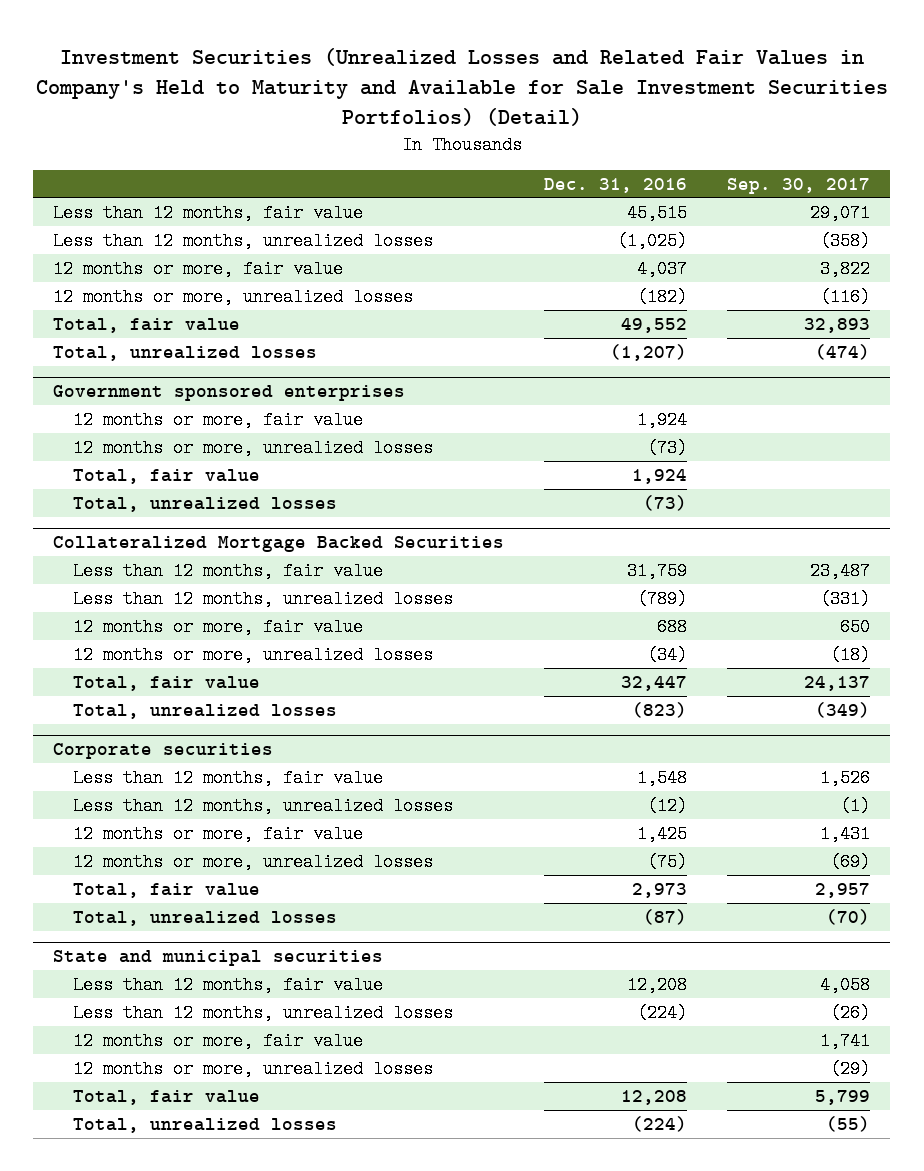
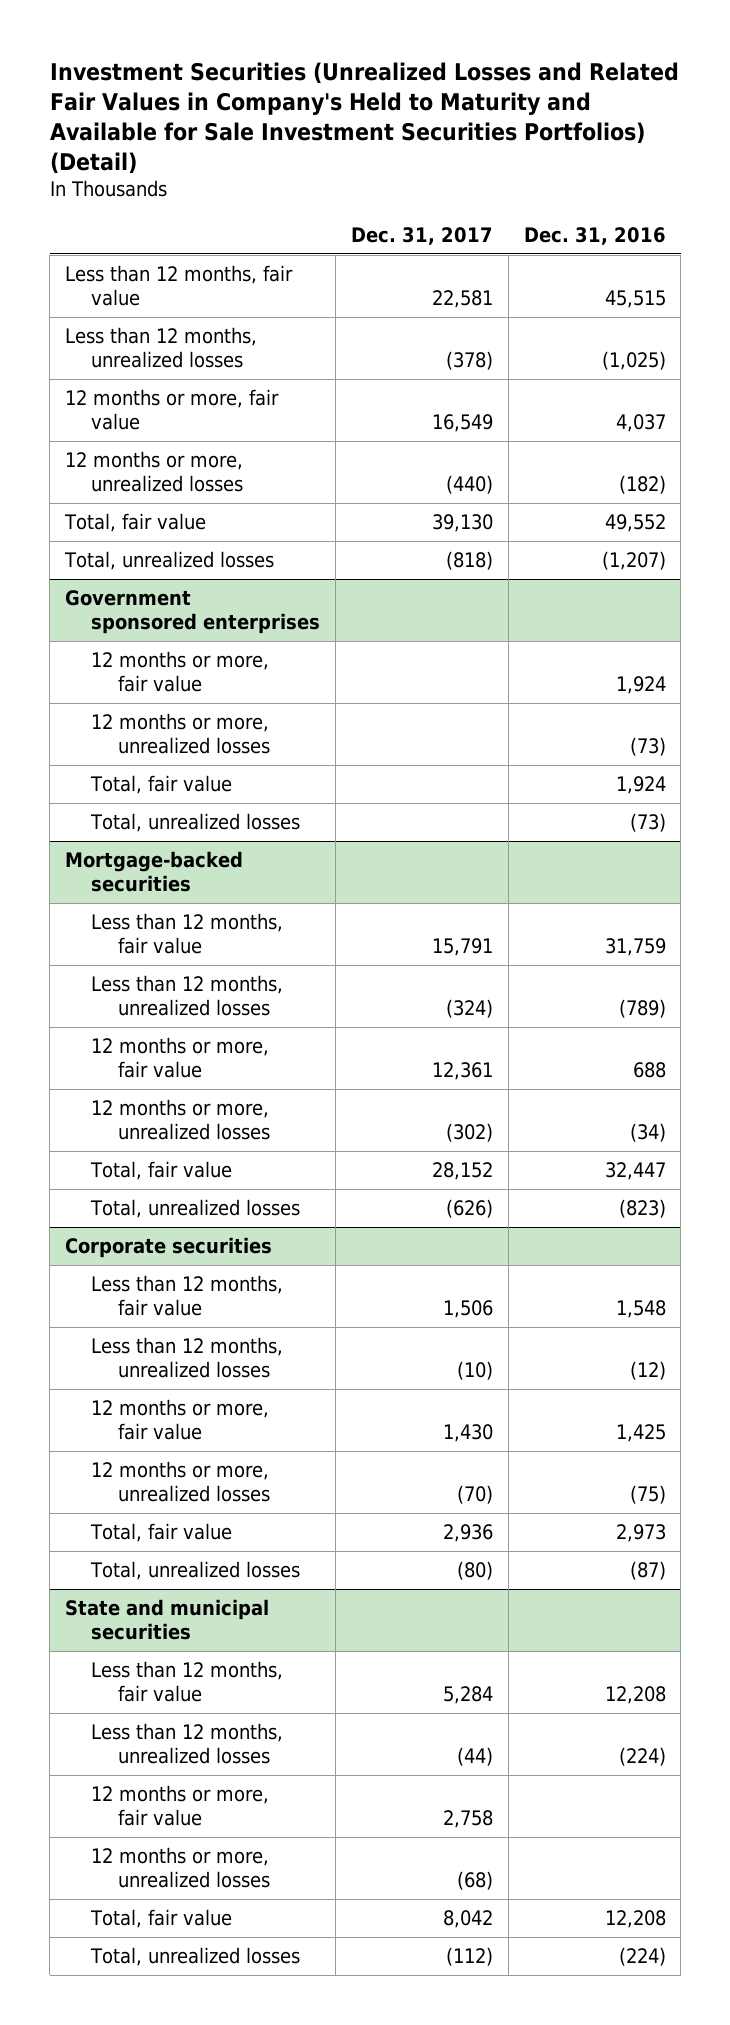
[727,177,871,194] Sep. 30, 2017 -> none
none -> [350,226,493,245] Dec. 31, 2017
[53,536,505,553] Collateralized Mortgage Backed Securities -> [64,851,243,892] Mortgage-backed securities

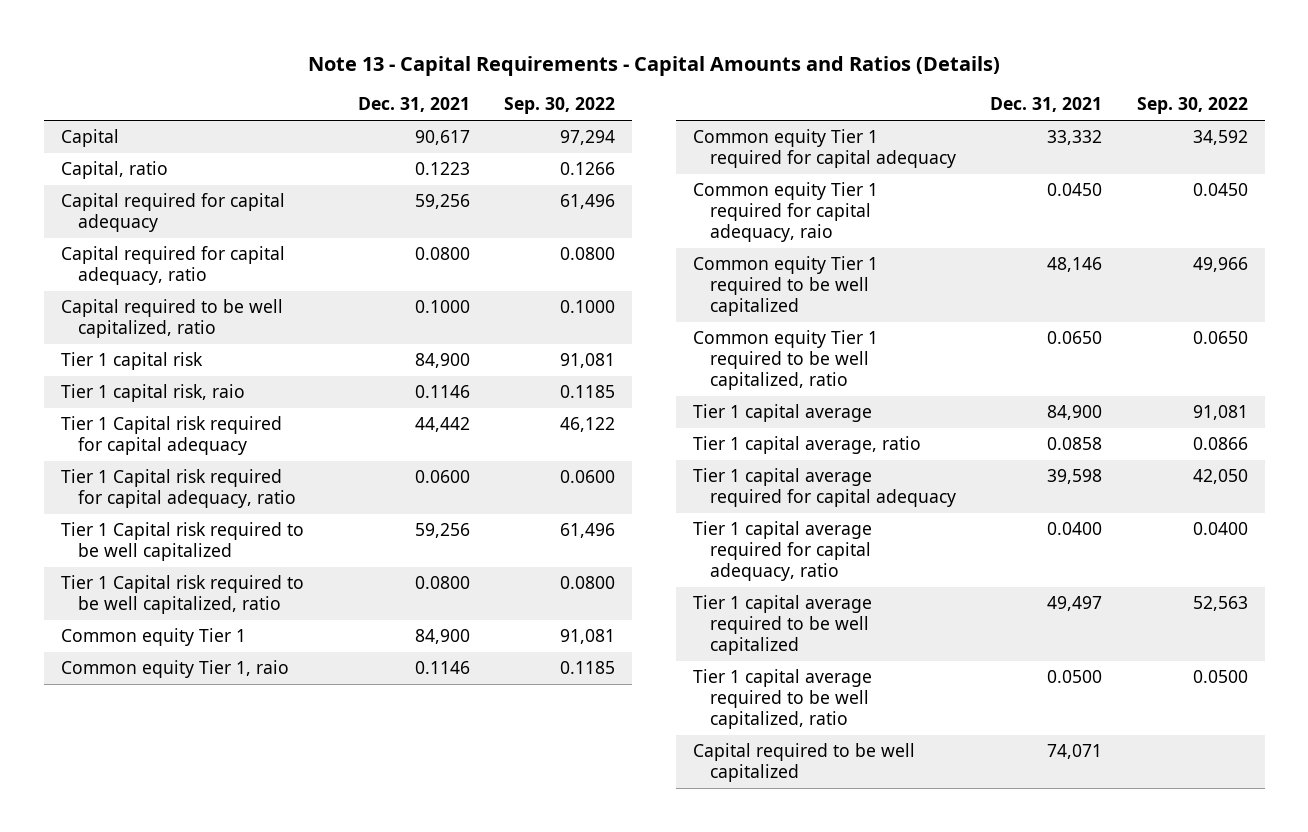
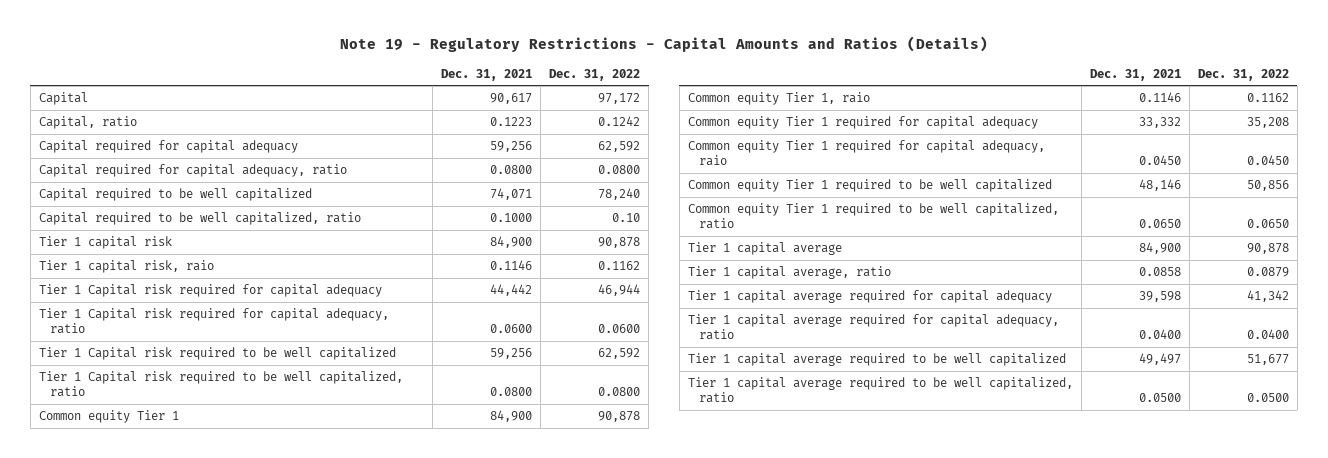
[308,55,1001,76] Note 13 - Capital Requirements - Capital Amounts and Ratios (Details) -> [339,36,988,53] Note 19 - Regulatory Restrictions - Capital Amounts and Ratios (Details)
[504,97,616,115] Sep. 30, 2022 -> none
none -> [549,68,641,81] Dec. 31, 2022
[693,743,916,783] Capital required to be well capitalized -> [38,188,312,202] Capital required to be well capitalized

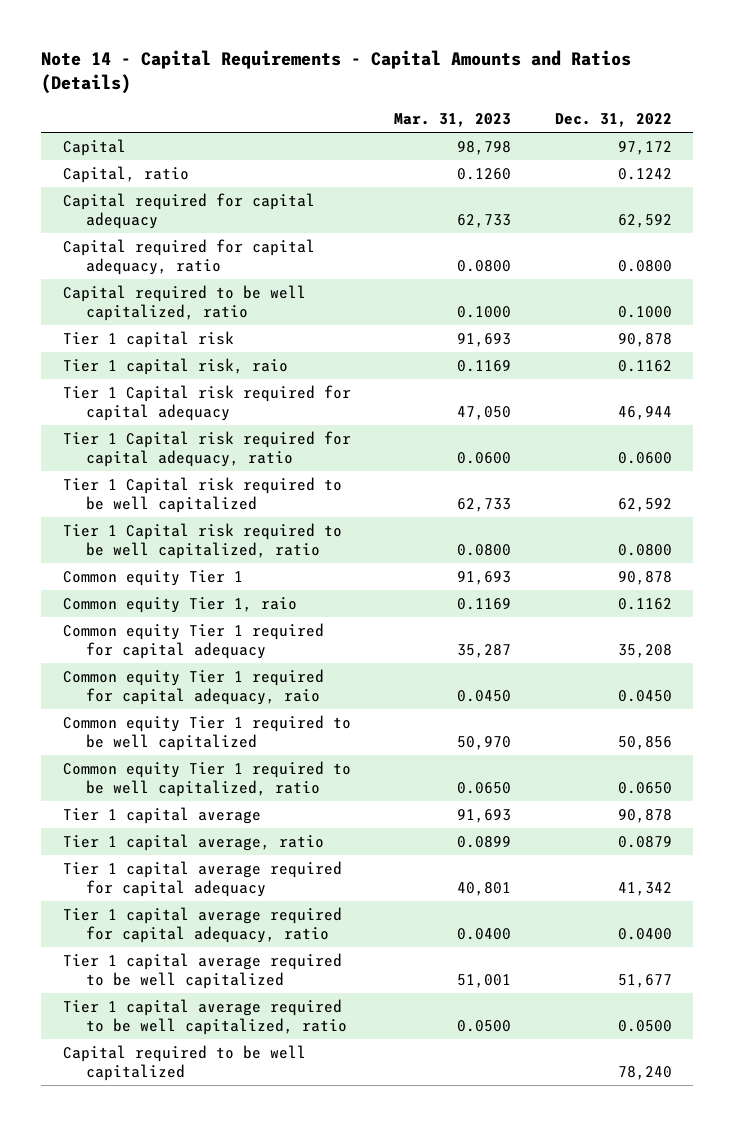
[339,36,988,53] Note 19 - Regulatory Restrictions - Capital Amounts and Ratios (Details) -> [41,50,632,95] Note 14 - Capital Requirements - Capital Amounts and Ratios (Details)
[440,68,532,81] Dec. 31, 2021 -> none
none -> [394,113,512,128] Mar. 31, 2023
[612,213,641,223] 0.10 -> [617,305,672,318] 0.1000
[38,188,312,202] Capital required to be well capitalized -> [62,1044,306,1081] Capital required to be well capitalized

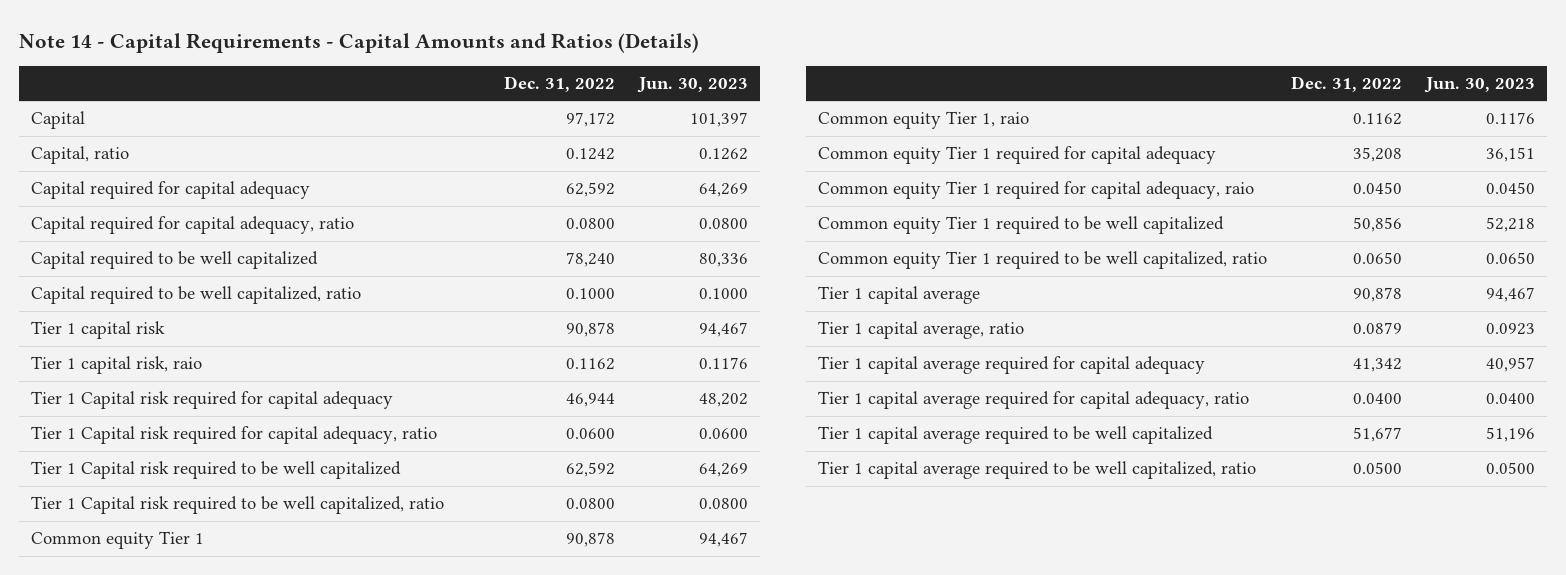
[394,113,512,128] Mar. 31, 2023 -> none
none -> [636,77,748,94] Jun. 30, 2023
[62,1044,306,1081] Capital required to be well capitalized -> [31,251,319,270] Capital required to be well capitalized

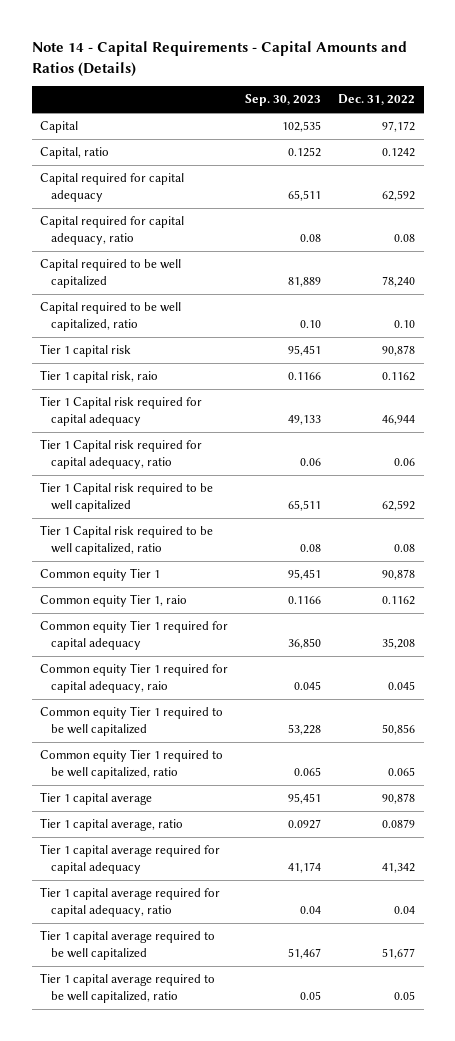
[636,77,748,94] Jun. 30, 2023 -> none
none -> [245,94,322,107] Sep. 30, 2023
[565,218,615,230] 0.0800 -> [394,234,416,243] 0.08
[565,288,615,300] 0.1000 -> [394,320,416,329] 0.10
[565,428,615,440] 0.0600 -> [394,458,416,467] 0.06
[565,498,615,510] 0.0800 -> [394,544,416,553] 0.08
[1352,182,1402,195] 0.0450 -> [388,681,416,691] 0.045
[1352,252,1402,265] 0.0650 -> [388,767,416,777] 0.065
[1352,393,1402,405] 0.0400 -> [394,906,416,915] 0.04
[1352,462,1402,475] 0.0500 -> [394,991,416,1001] 0.05

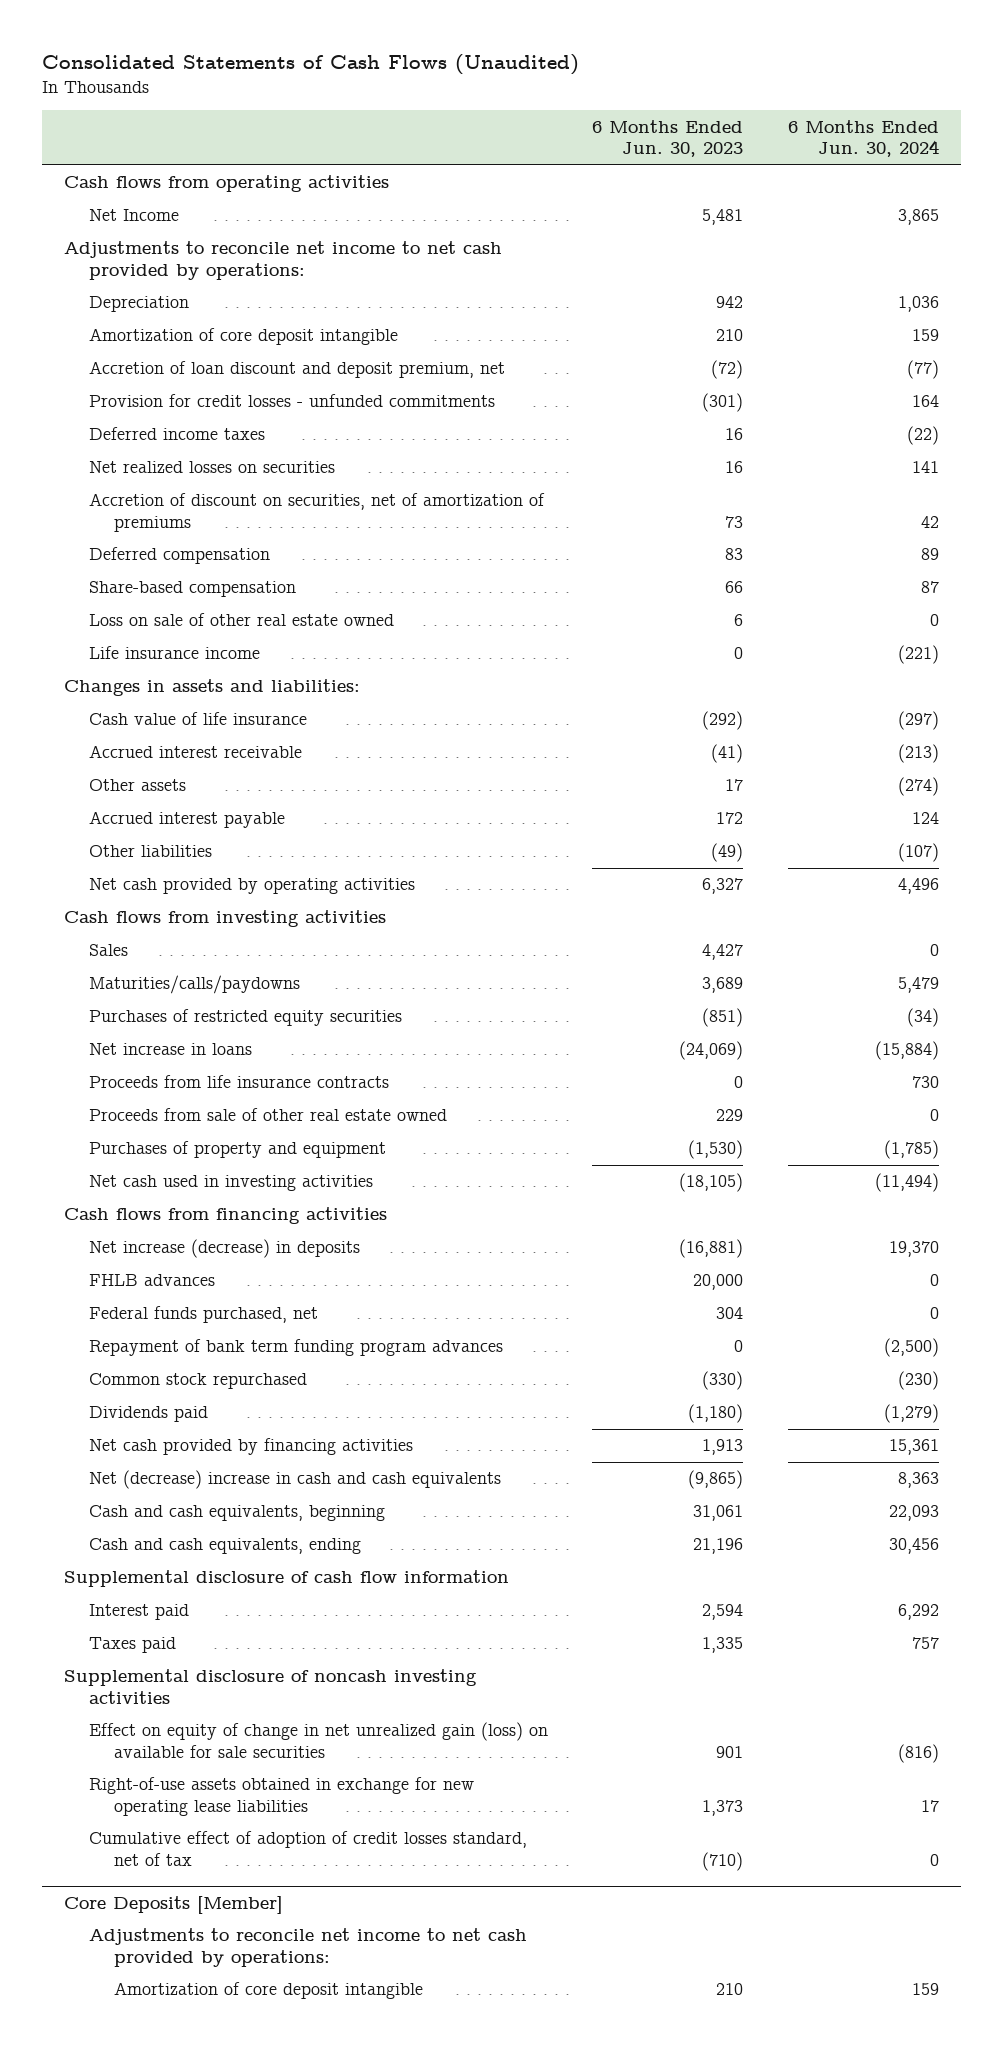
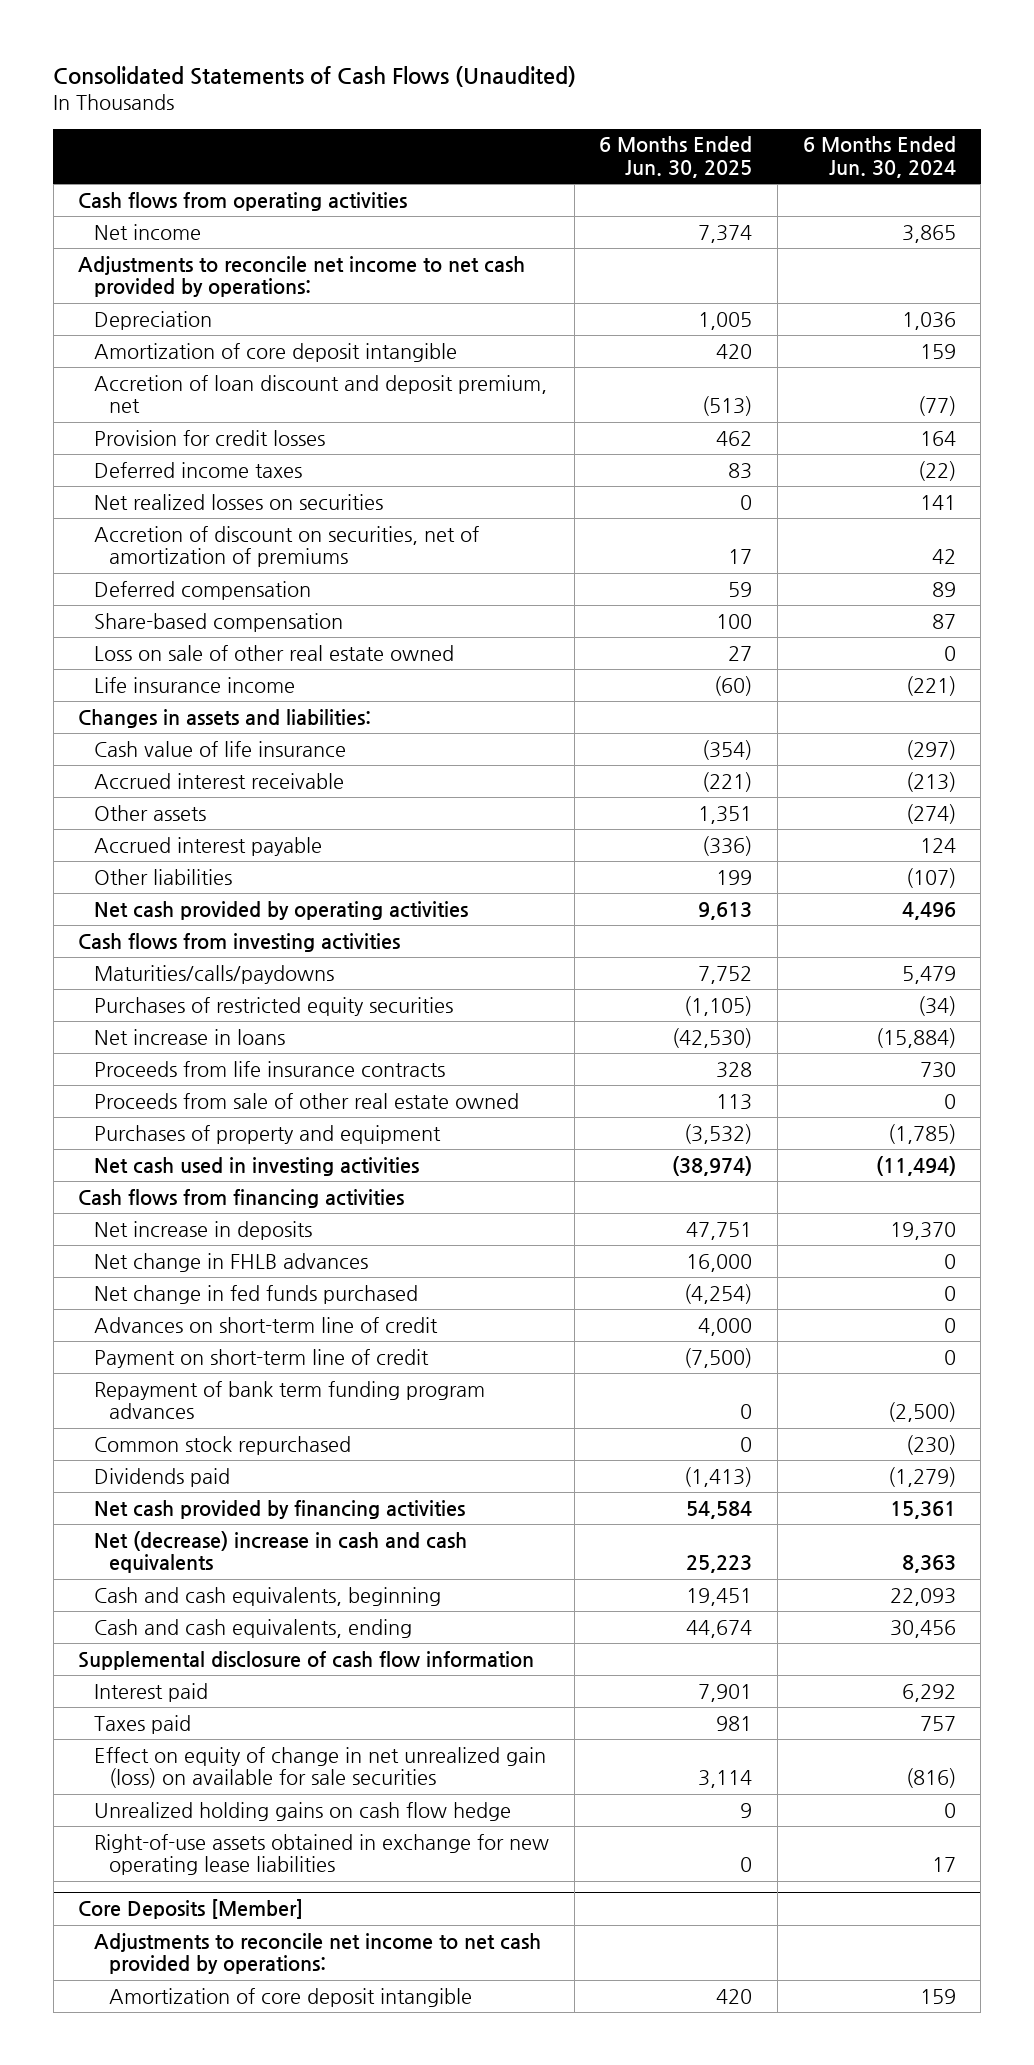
[592,119,744,158] 6 Months Ended Jun. 30, 2023 -> none
none -> [599,136,753,178] 6 Months Ended Jun. 30, 2025
[89,209,180,222] Net Income -> [93,223,201,240] Net income
[89,394,496,408] Provision for credit losses - unfunded commitments -> [93,429,325,446] Provision for credit losses
[89,944,129,957] Sales -> none
[89,1239,361,1259] Net increase (decrease) in deposits -> [93,1220,312,1240] Net increase in deposits
[89,1274,216,1287] FHLB advances -> [93,1252,368,1272] Net change in FHLB advances
[89,1306,319,1324] Federal funds purchased, net -> [93,1284,418,1304] Net change in fed funds purchased
none -> [93,1316,438,1333] Advances on short-term line of credit
none -> [93,1348,429,1368] Payment on short-term line of credit
[64,1669,478,1705] Supplemental disclosure of noncash investing activities -> none
none -> [93,1801,511,1821] Unrealized holding gains on cash flow hedge
[89,1831,528,1867] Cumulative effect of adoption of credit losses standard, net of tax -> none

